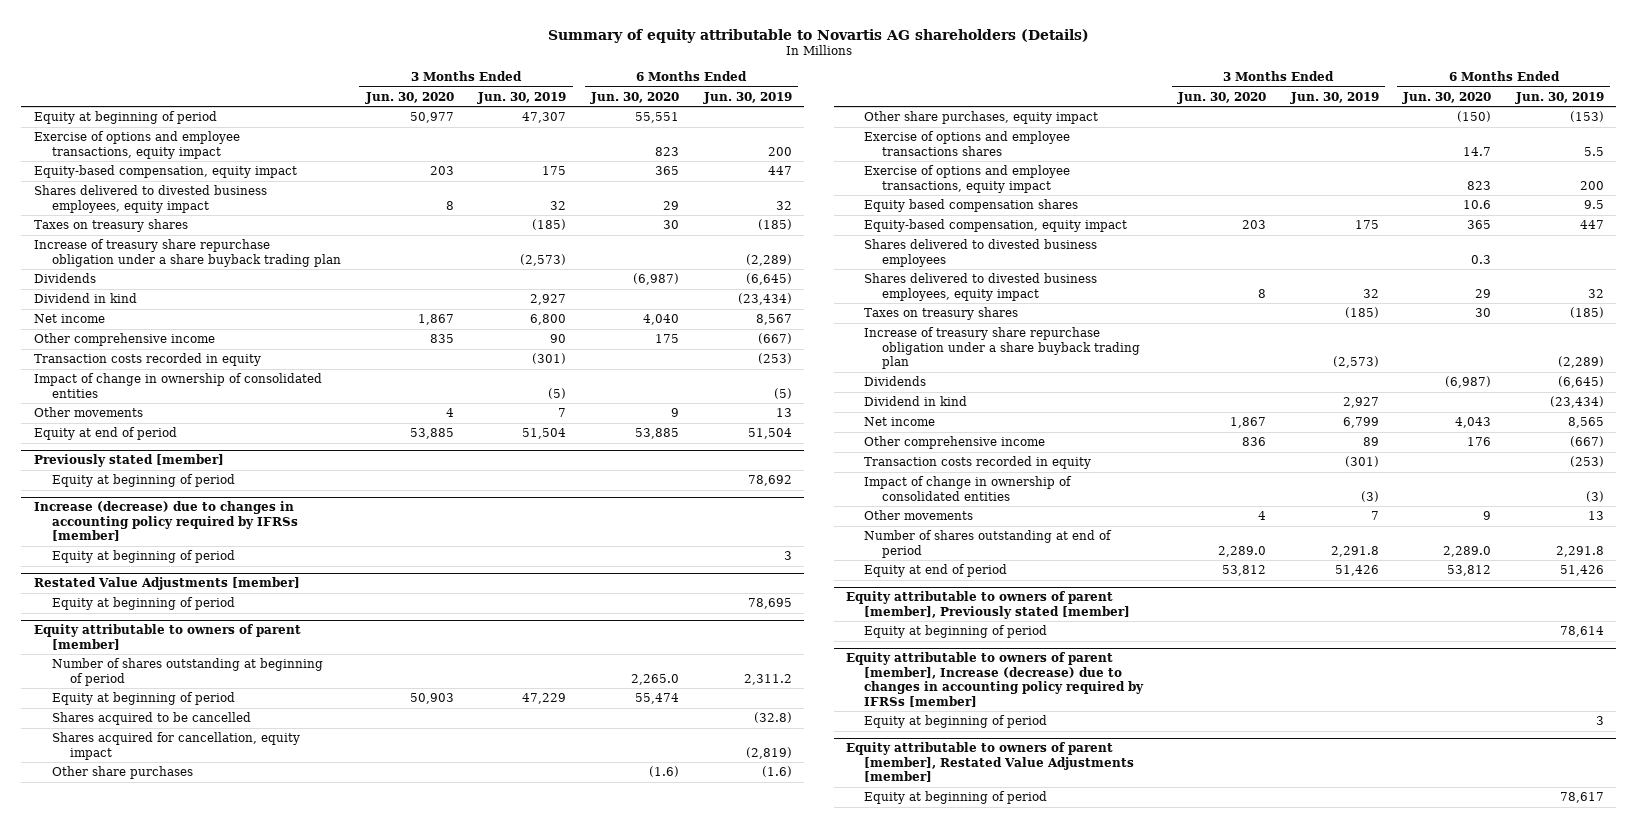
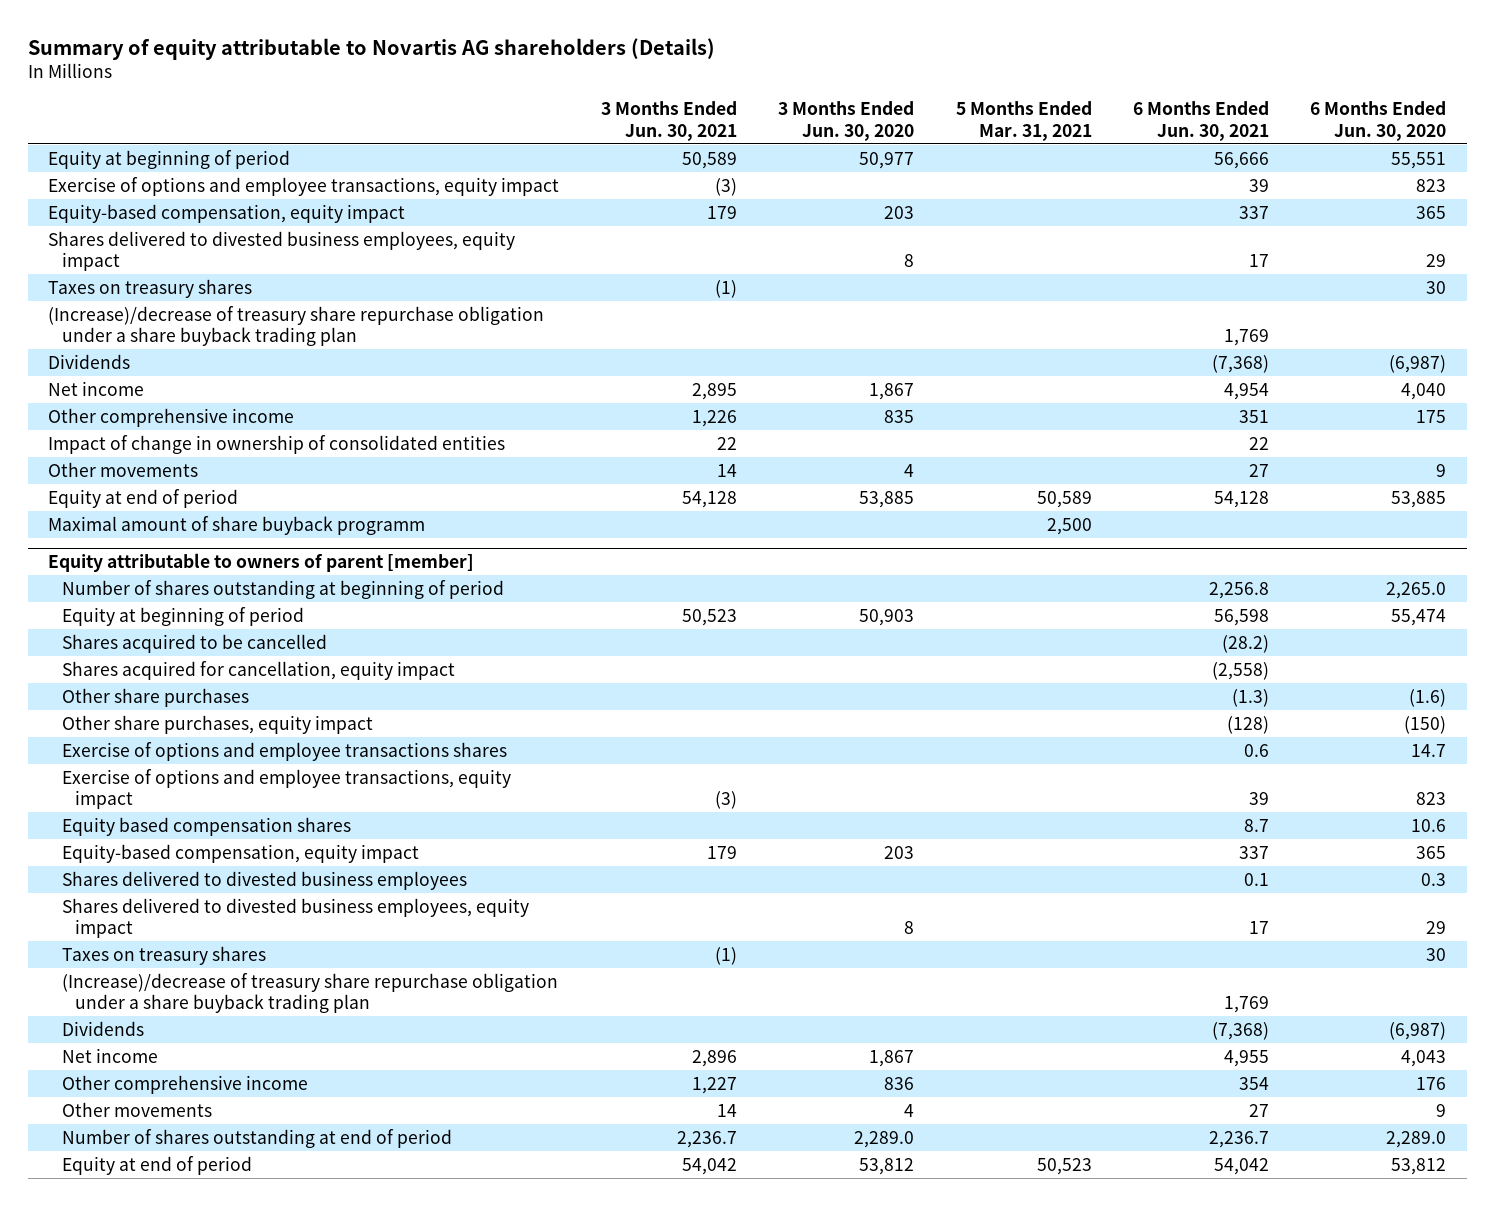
[477,91,567,104] Jun. 30, 2019 -> none
[702,91,792,104] Jun. 30, 2019 -> none
none -> [600,101,737,141] 3 Months Ended Jun. 30, 2021
none -> [955,101,1092,141] 5 Months Ended Mar. 31, 2021
none -> [1133,101,1270,141] 6 Months Ended Jun. 30, 2021
[33,239,341,267] Increase of treasury share repurchase obligation under a share buyback trading plan -> [48,305,545,347] (Increase)/decrease of treasury share repurchase obligation under a share buyback trading plan
[33,293,137,304] Dividend in kind -> none
[33,353,261,367] Transaction costs recorded in equity -> none
[33,454,224,468] Previously stated [member] -> none
[51,474,235,488] Equity at beginning of period -> none
[33,501,298,542] Increase (decrease) due to changes in accounting policy required by IFRSs [member] -> none
[51,550,235,564] Equity at beginning of period -> none
[33,577,300,591] Restated Value Adjustments [member] -> none
[51,597,235,611] Equity at beginning of period -> none
none -> [48,515,426,535] Maximal amount of share buyback programm
[864,327,1141,370] Increase of treasury share repurchase obligation under a share buyback trading plan -> [61,972,558,1014] (Increase)/decrease of treasury share repurchase obligation under a share buyback trading plan
[864,396,968,407] Dividend in kind -> none
[864,456,1092,470] Transaction costs recorded in equity -> none
[864,476,1073,501] Impact of change in ownership of consolidated entities -> none
[845,591,1131,619] Equity attributable to owners of parent [member], Previously stated [member] -> none
[864,625,1048,639] Equity at beginning of period -> none
[845,652,1145,707] Equity attributable to owners of parent [member], Increase (decrease) due to changes in accounting policy required by IFRSs [member] -> none
[864,715,1048,729] Equity at beginning of period -> none
[845,742,1135,783] Equity attributable to owners of parent [member], Restated Value Adjustments [member] -> none
[864,791,1048,805] Equity at beginning of period -> none

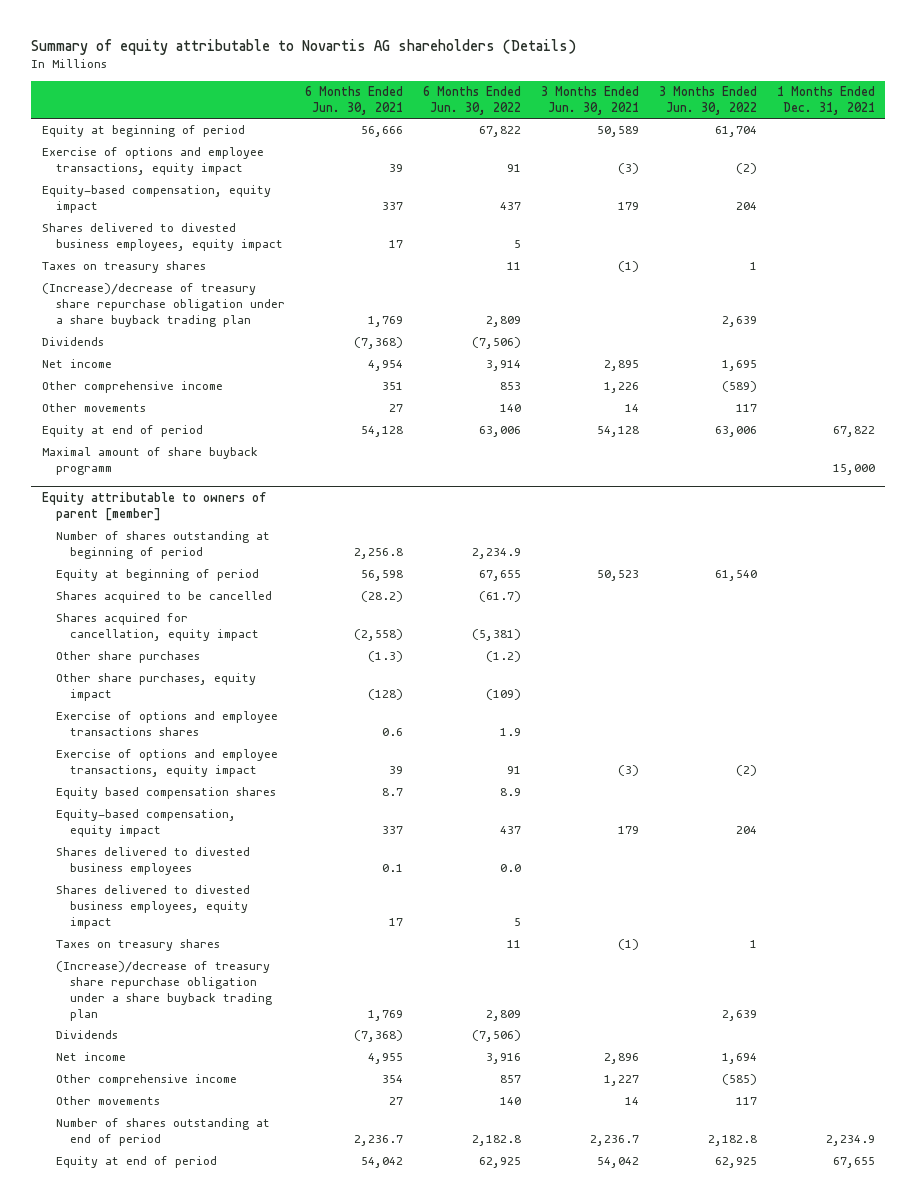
[778,101,915,141] 3 Months Ended Jun. 30, 2020 -> none
[955,101,1092,141] 5 Months Ended Mar. 31, 2021 -> none
[1310,101,1447,141] 6 Months Ended Jun. 30, 2020 -> none
none -> [422,85,521,115] 6 Months Ended Jun. 30, 2022
none -> [658,85,757,115] 3 Months Ended Jun. 30, 2022
none -> [777,85,876,115] 1 Months Ended Dec. 31, 2021
[48,434,506,454] Impact of change in ownership of consolidated entities -> none

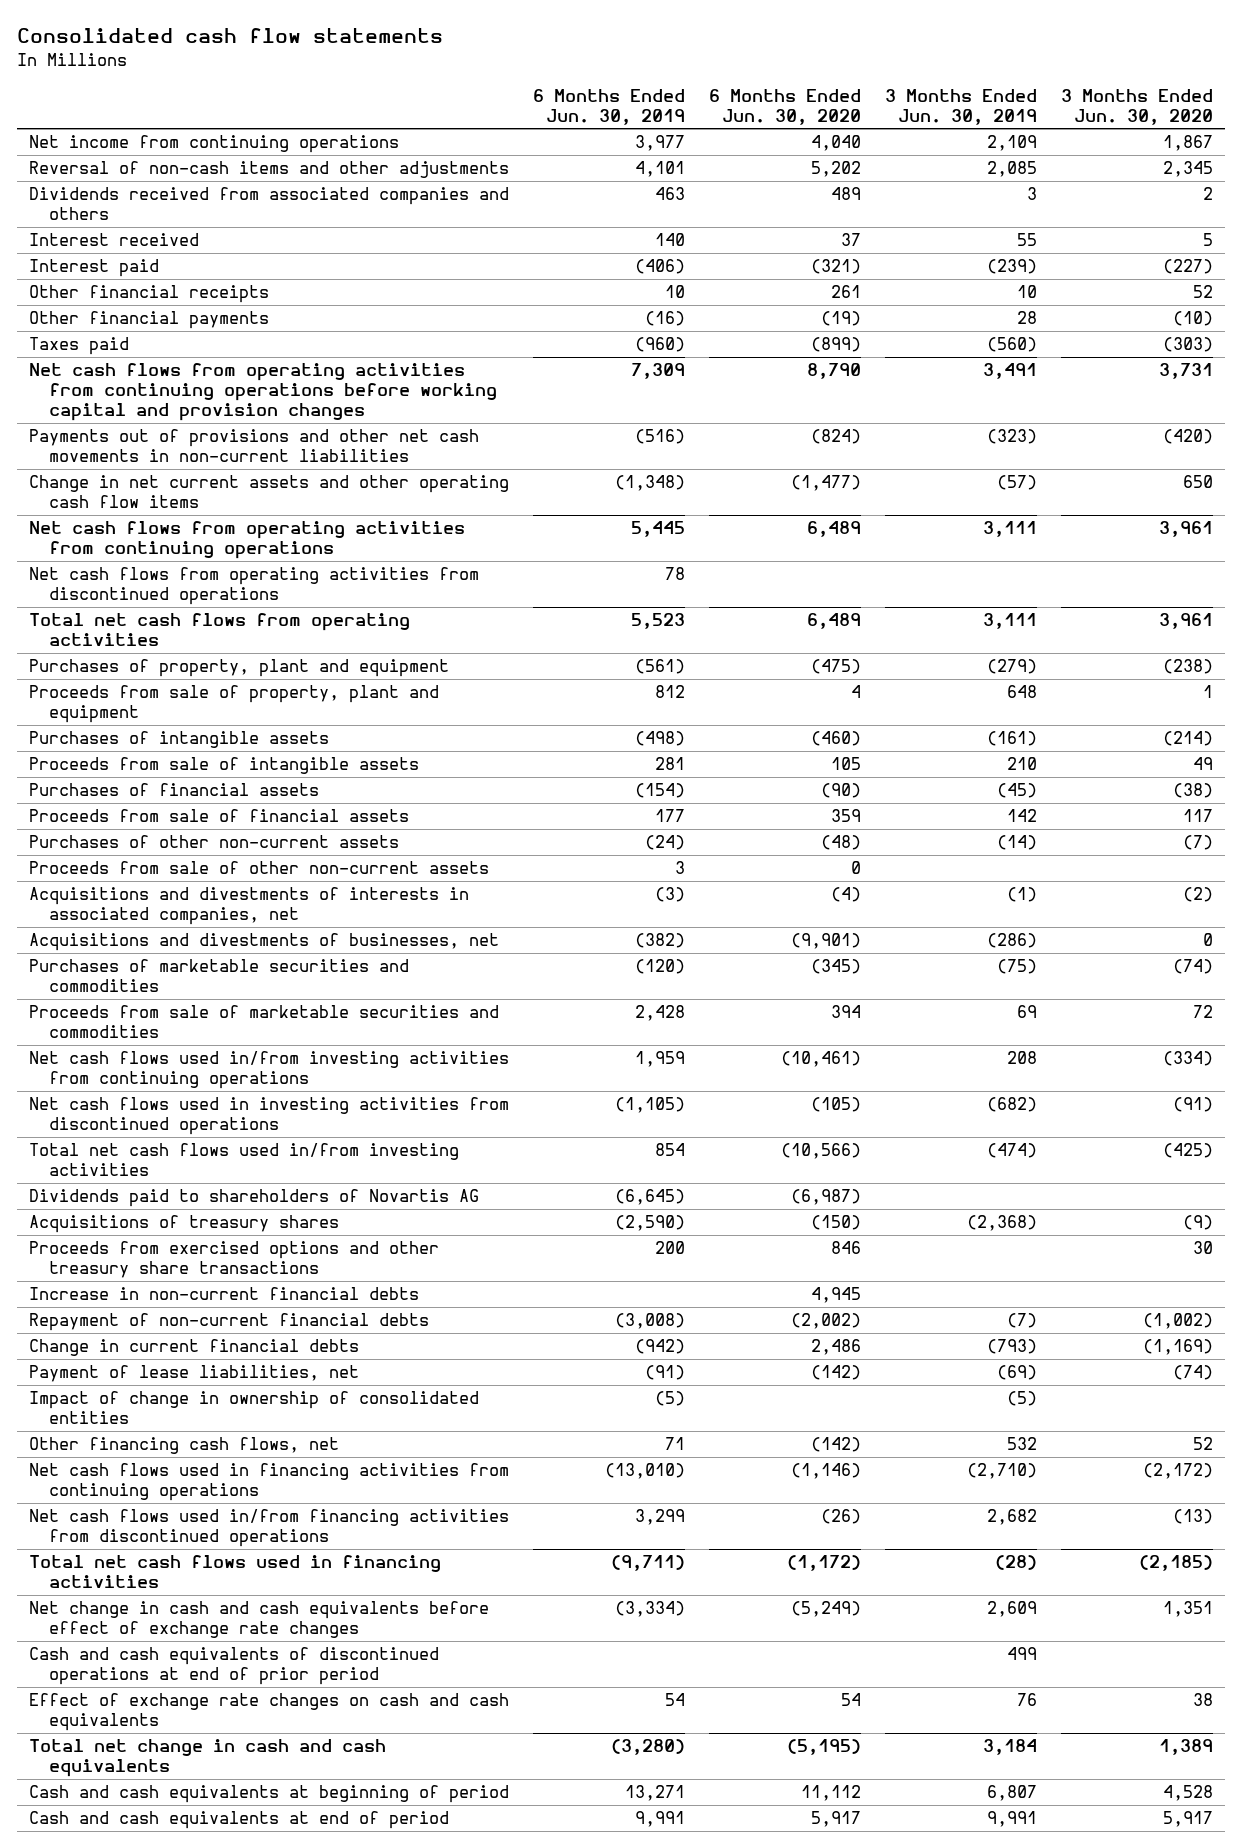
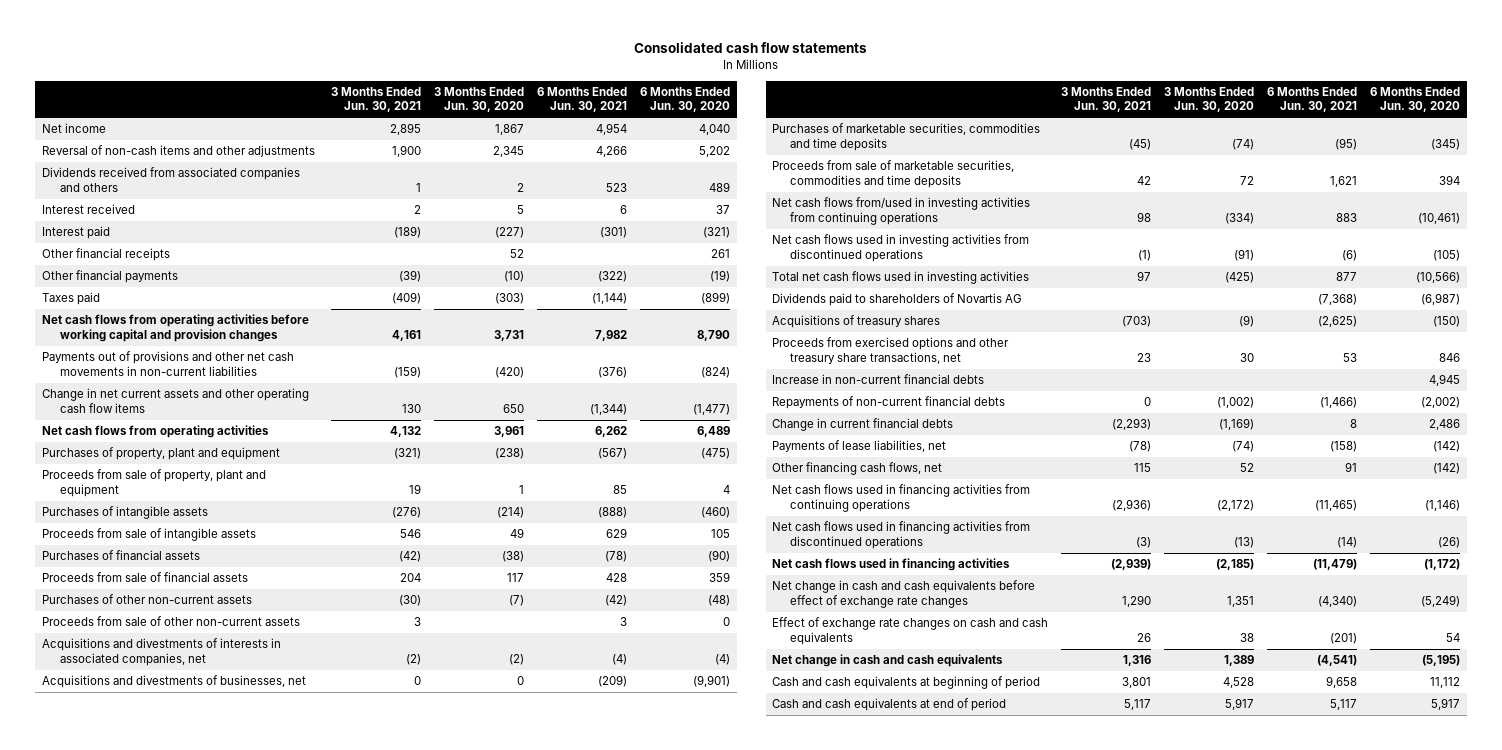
[533,88,686,125] 6 Months Ended Jun. 30, 2019 -> none
[885,88,1038,125] 3 Months Ended Jun. 30, 2019 -> none
none -> [330,87,421,113] 3 Months Ended Jun. 30, 2021
none -> [536,87,627,113] 6 Months Ended Jun. 30, 2021
[29,135,400,154] Net income from continuing operations -> [41,123,106,134] Net income
[29,363,497,422] Net cash flows from operating activities from continuing operations before working capital and provision changes -> [41,314,309,342] Net cash flows from operating activities before working capital and provision changes
[29,521,466,560] Net cash flows from operating activities from continuing operations -> none
[29,567,480,606] Net cash flows from operating activities from discontinued operations -> none
[29,613,411,647] Total net cash flows from operating activities -> [41,425,269,439] Net cash flows from operating activities
[29,959,410,993] Purchases of marketable securities and commodities -> [772,123,1041,151] Purchases of marketable securities, commodities and time deposits
[29,1005,500,1039] Proceeds from sale of marketable securities and commodities -> [772,160,1015,188] Proceeds from sale of marketable securities, commodities and time deposits
[29,1051,510,1090] Net cash flows used in/from investing activities from continuing operations -> [772,197,1031,225] Net cash flows from/used in investing activities from continuing operations
[29,1143,460,1177] Total net cash flows used in/from investing activities -> [772,271,1030,285] Total net cash flows used in investing activities
[29,1241,440,1279] Proceeds from exercised options and other treasury share transactions -> [772,337,1010,364] Proceeds from exercised options and other treasury share transactions, net
[29,1313,430,1332] Repayment of non-current financial debts -> [772,396,1006,410] Repayments of non-current financial debts
[29,1391,480,1425] Impact of change in ownership of consolidated entities -> none
[29,1365,360,1383] Payment of lease liabilities, net -> [772,440,947,453] Payments of lease liabilities, net
[29,1509,510,1548] Net cash flows used in/from financing activities from discontinued operations -> [772,521,1031,549] Net cash flows used in financing activities from discontinued operations
[29,1555,442,1589] Total net cash flows used in financing activities -> [772,558,1011,572] Net cash flows used in financing activities
[29,1647,440,1686] Cash and cash equivalents of discontinued operations at end of prior period -> none
[29,1739,387,1778] Total net change in cash and cash equivalents -> [772,654,1004,668] Net change in cash and cash equivalents

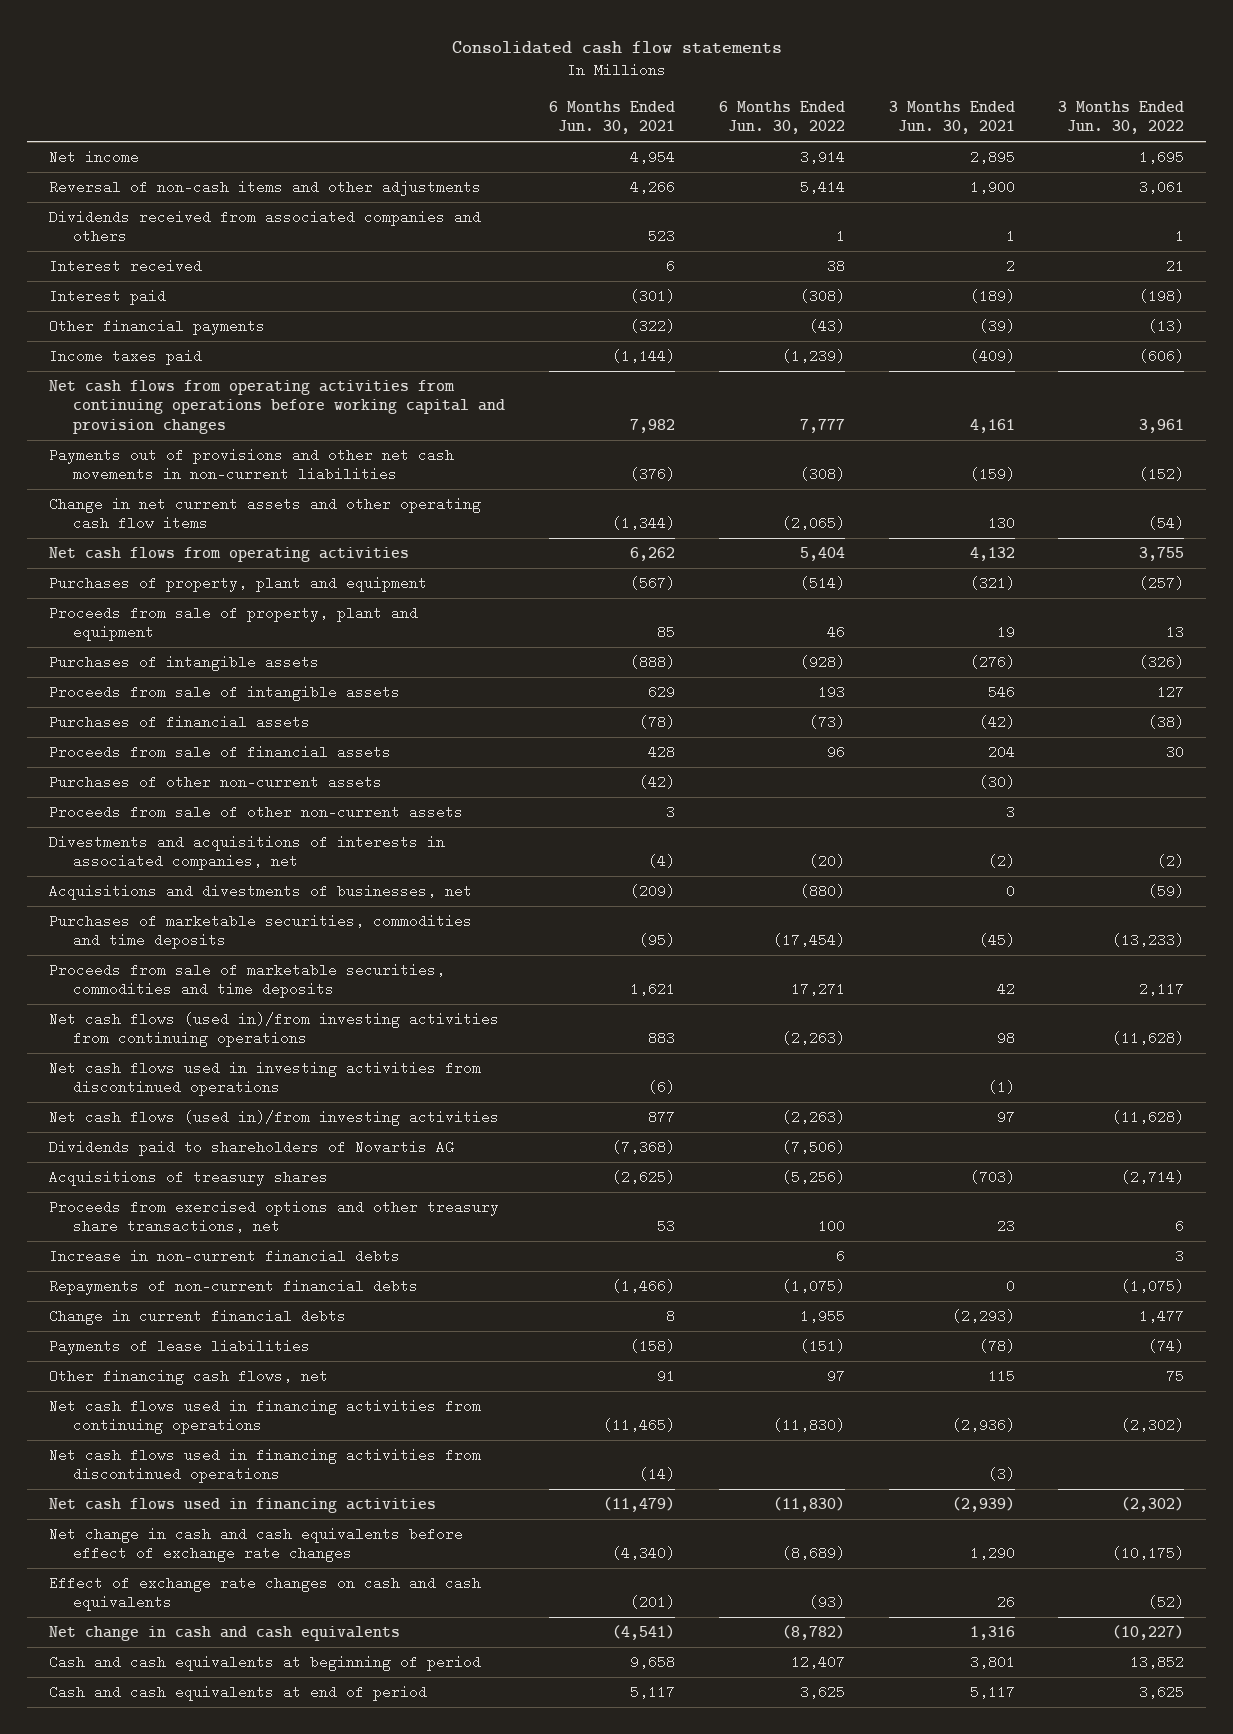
[433,87,524,113] 3 Months Ended Jun. 30, 2020 -> none
[639,87,730,113] 6 Months Ended Jun. 30, 2020 -> none
none -> [718,100,845,135] 6 Months Ended Jun. 30, 2022
none -> [1058,100,1185,135] 3 Months Ended Jun. 30, 2022
[41,248,170,262] Other financial receipts -> none
[41,292,100,306] Taxes paid -> [48,348,202,365] Income taxes paid
[41,314,309,342] Net cash flows from operating activities before working capital and provision changes -> [48,379,506,434] Net cash flows from operating activities from continuing operations before working capital and provision changes
[41,638,281,666] Acquisitions and divestments of interests in associated companies, net -> [48,834,445,871] Divestments and acquisitions of interests in associated companies, net
[772,197,1031,225] Net cash flows from/used in investing activities from continuing operations -> [48,1011,499,1048] Net cash flows (used in)/from investing activities from continuing operations
[772,271,1030,285] Total net cash flows used in investing activities -> [48,1109,499,1126] Net cash flows (used in)/from investing activities
[772,440,947,453] Payments of lease liabilities, net -> [48,1338,310,1355] Payments of lease liabilities

